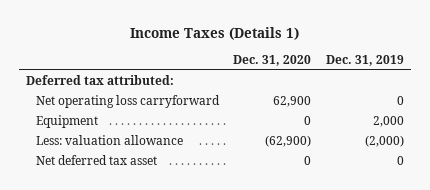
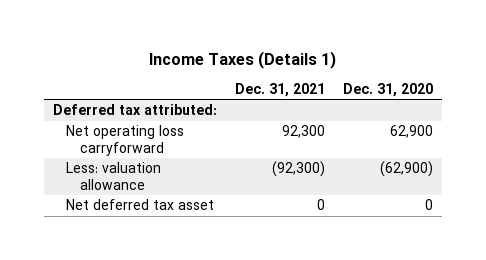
[326,54,405,66] Dec. 31, 2019 -> none
none -> [234,83,325,98] Dec. 31, 2021
[35,115,98,129] Equipment -> none

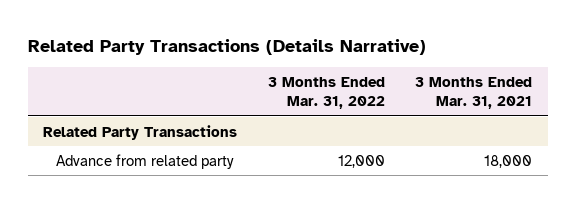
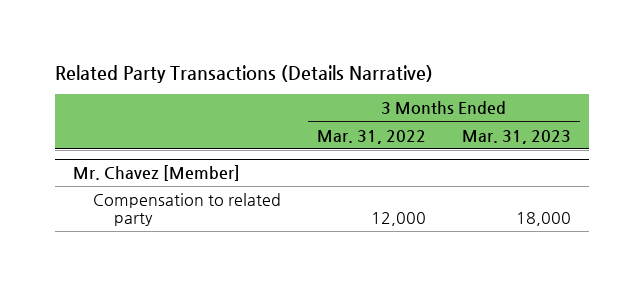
[415,76,533,110] 3 Months Ended Mar. 31, 2021 -> none
none -> [461,129,571,144] Mar. 31, 2023
[43,124,238,140] Related Party Transactions -> none
none -> [72,165,240,182] Mr. Chavez [Member]
[55,153,234,169] Advance from related party -> [93,193,282,227] Compensation to related party

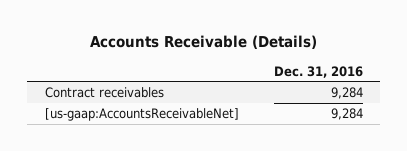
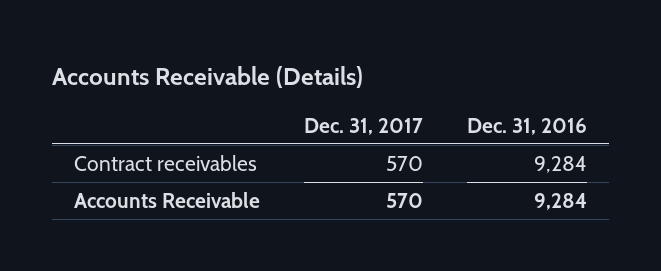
none -> [303,117,423,135] Dec. 31, 2017
[44,108,239,122] [us-gaap:AccountsReceivableNet] -> [74,192,261,209] Accounts Receivable

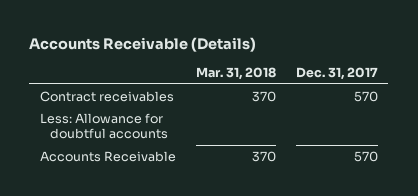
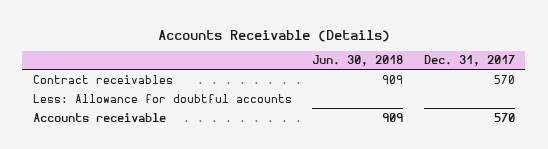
[195,67,276,81] Mar. 31, 2018 -> none
none -> [312,55,404,67] Jun. 30, 2018
[39,150,176,162] Accounts Receivable -> [32,112,166,122] Accounts receivable

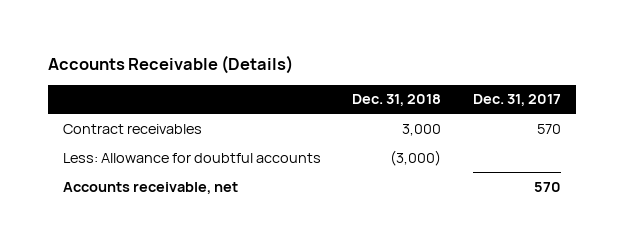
[312,55,404,67] Jun. 30, 2018 -> none
none -> [352,94,442,107] Dec. 31, 2018
[32,112,166,122] Accounts receivable -> [63,181,239,194] Accounts receivable, net

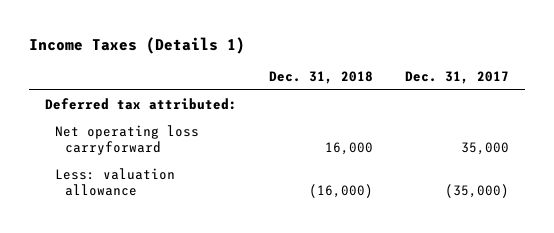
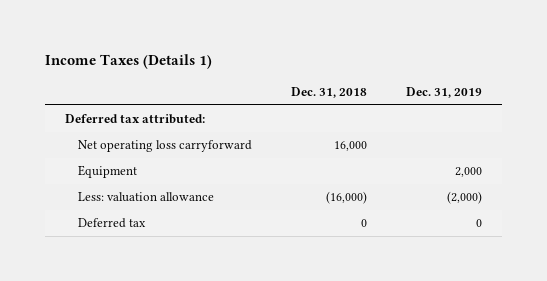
[404,71,509,85] Dec. 31, 2017 -> none
none -> [406,86,483,98] Dec. 31, 2019
none -> [77,165,137,179] Equipment
none -> [77,218,146,229] Deferred tax

